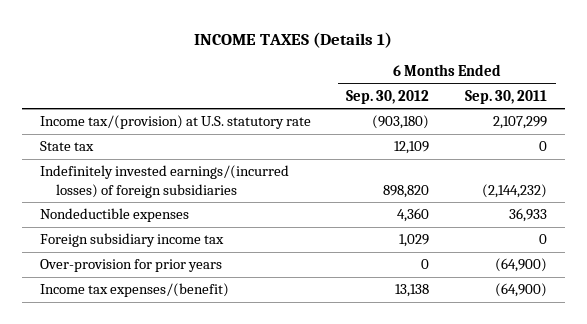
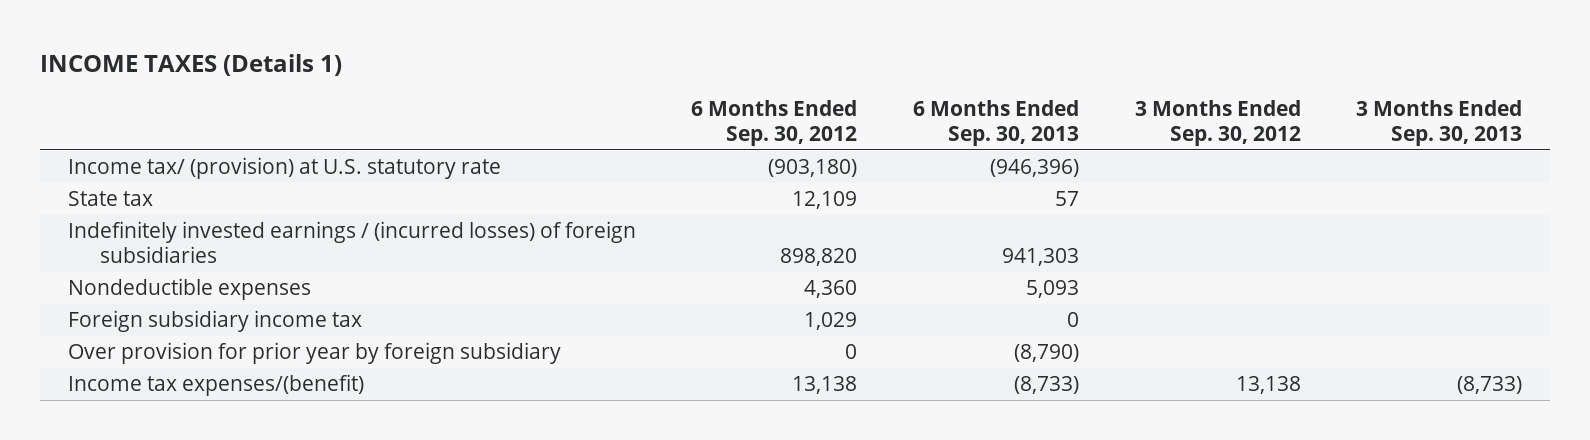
[464,89,547,104] Sep. 30, 2011 -> none
none -> [912,100,1079,147] 6 Months Ended Sep. 30, 2013
none -> [1134,100,1301,147] 3 Months Ended Sep. 30, 2012
none -> [1356,100,1523,147] 3 Months Ended Sep. 30, 2013
[40,115,312,130] Income tax/(provision) at U.S. statutory rate -> [67,157,501,180] Income tax/ (provision) at U.S. statutory rate
[40,165,290,198] Indefinitely invested earnings/(incurred losses) of foreign subsidiaries -> [67,221,636,264] Indefinitely invested earnings / (incurred losses) of foreign subsidiaries
[40,259,223,273] Over-provision for prior years -> [67,342,561,365] Over provision for prior year by foreign subsidiary

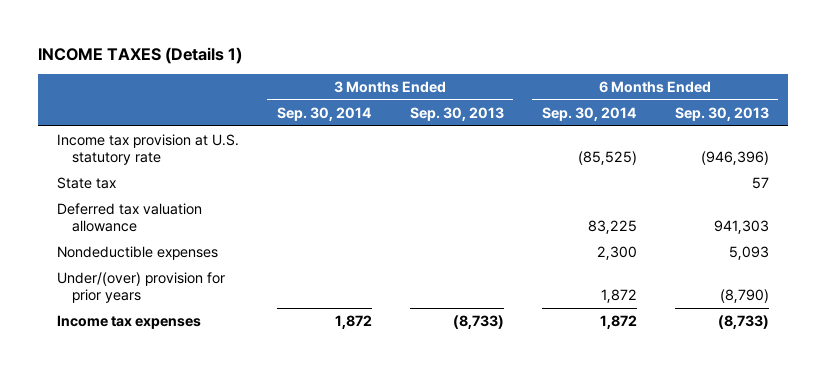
[691,100,858,147] 6 Months Ended Sep. 30, 2012 -> none
[1134,100,1301,147] 3 Months Ended Sep. 30, 2012 -> none
none -> [276,107,372,122] Sep. 30, 2014
none -> [541,107,637,122] Sep. 30, 2014
[67,157,501,180] Income tax/ (provision) at U.S. statutory rate -> [56,134,239,166] Income tax provision at U.S. statutory rate
[67,221,636,264] Indefinitely invested earnings / (incurred losses) of foreign subsidiaries -> [56,203,202,233] Deferred tax valuation allowance
[67,310,362,333] Foreign subsidiary income tax -> none
[67,342,561,365] Over provision for prior year by foreign subsidiary -> [56,272,225,304] Under/(over) provision for prior years
[67,374,364,397] Income tax expenses/(benefit) -> [56,315,201,330] Income tax expenses

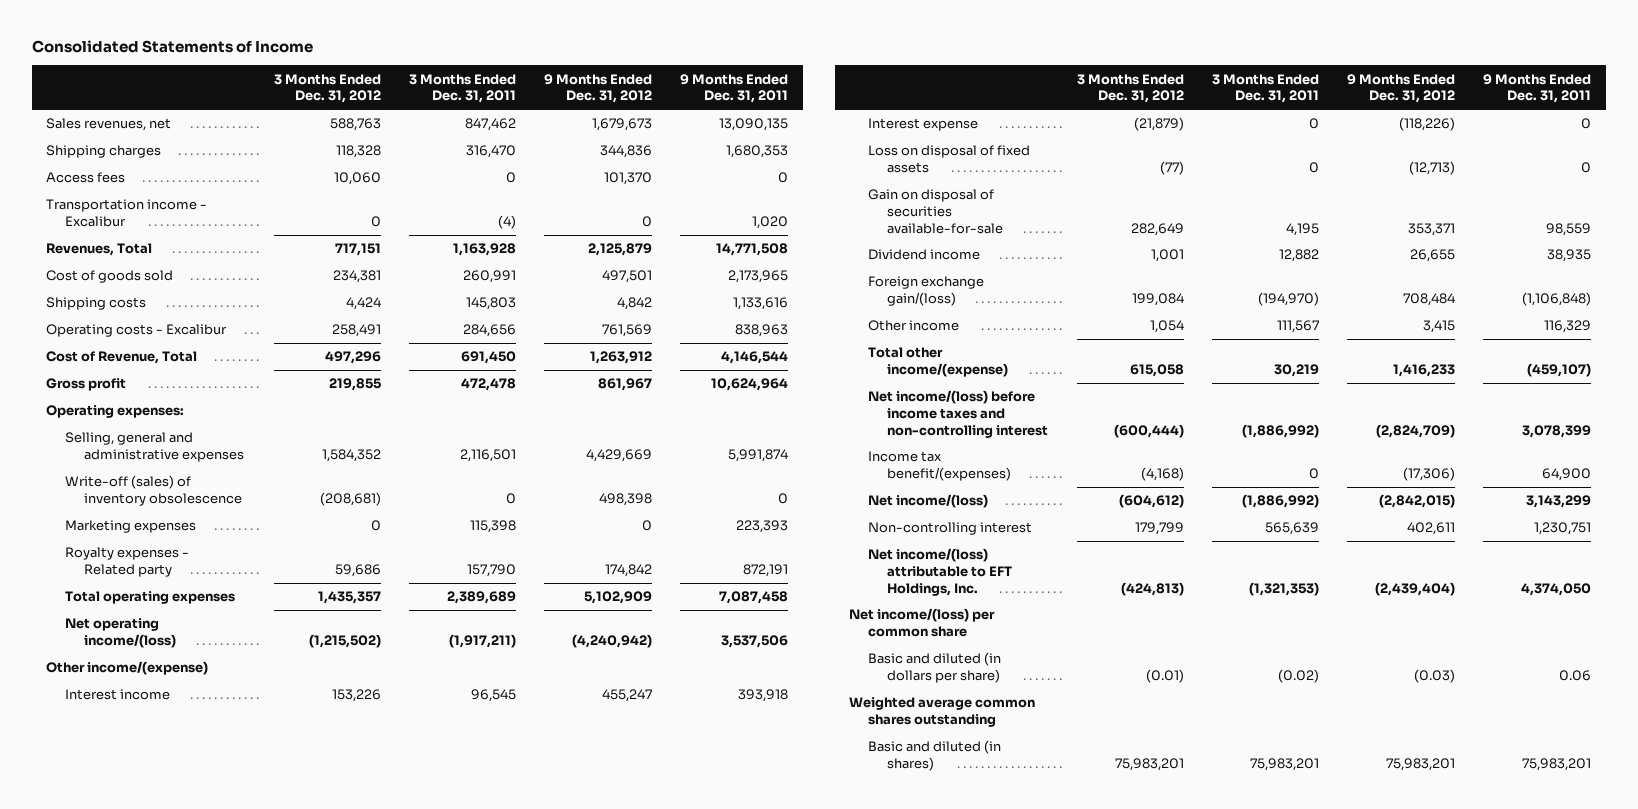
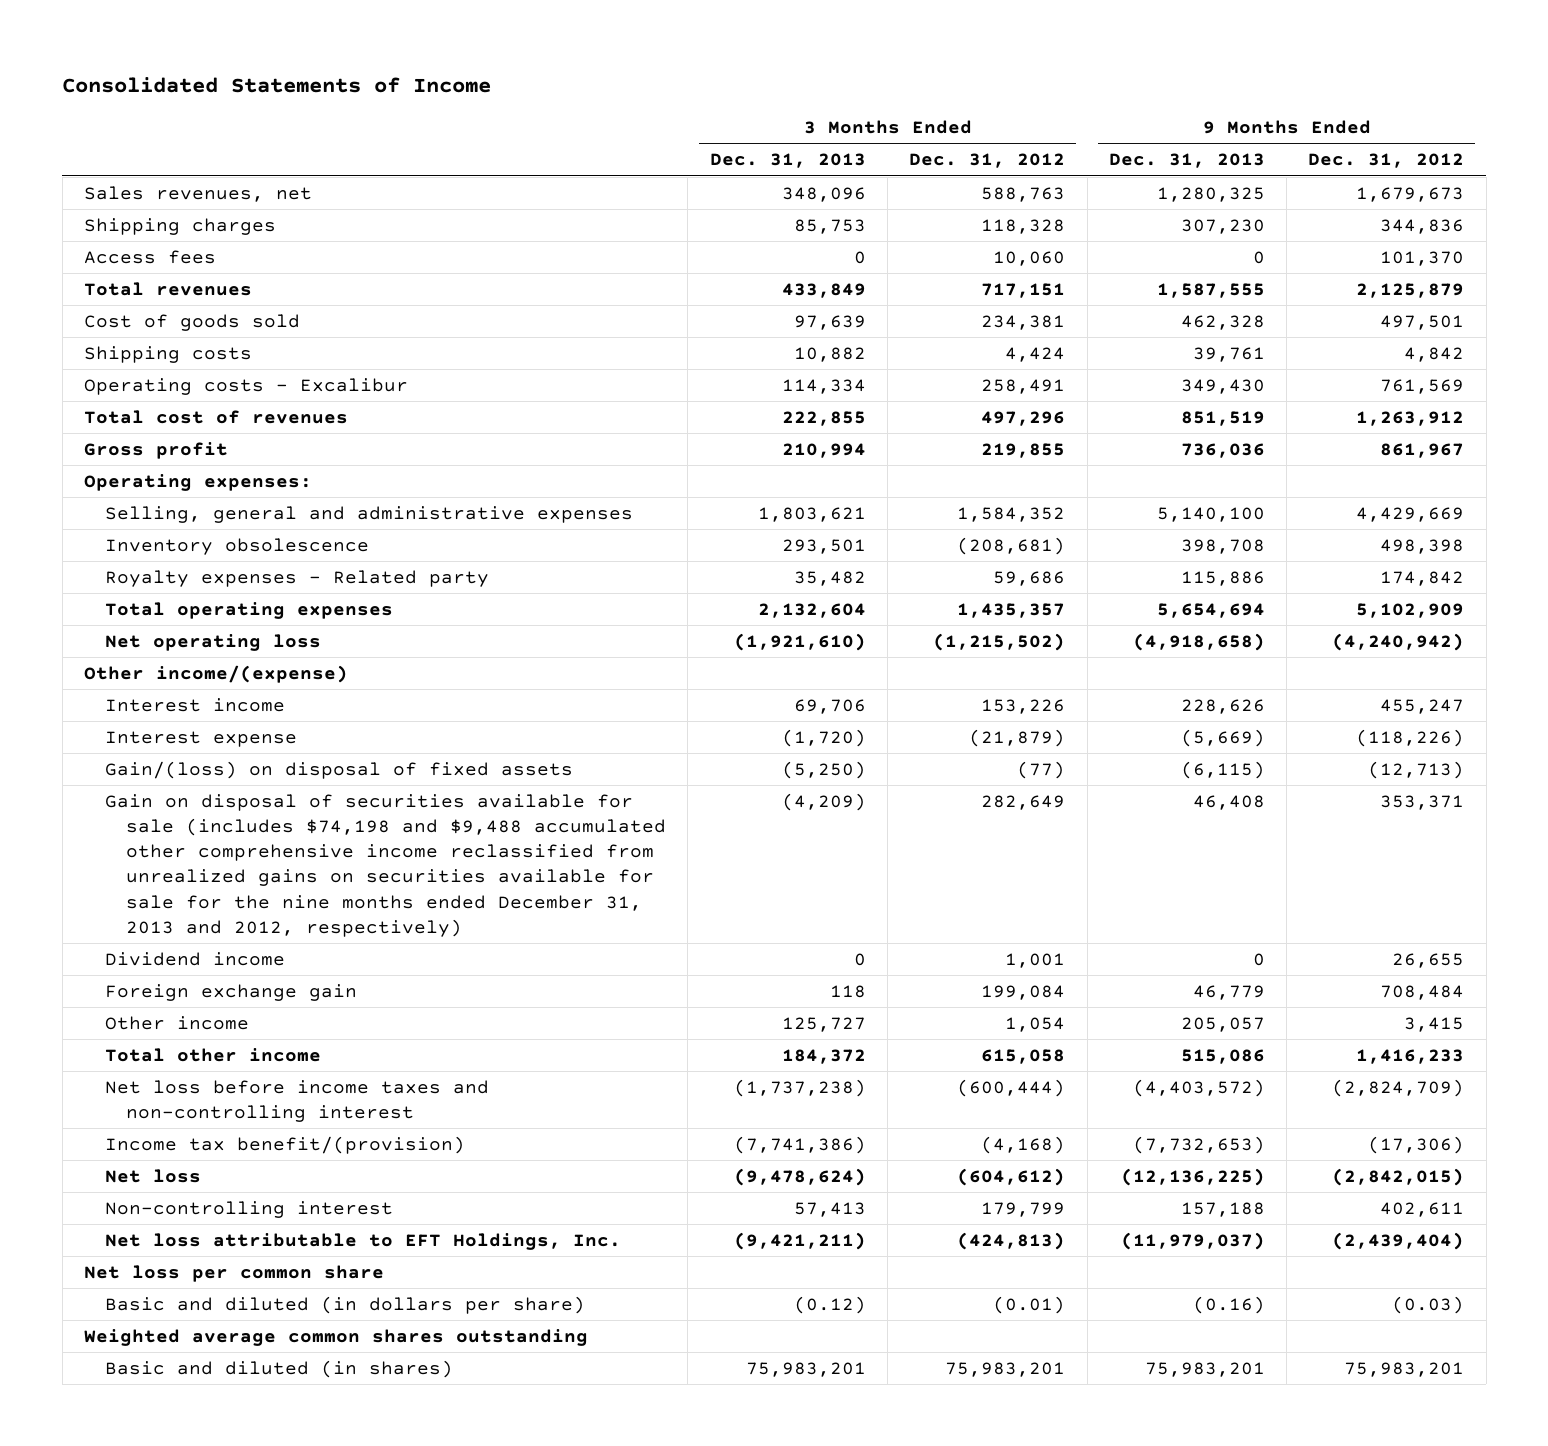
[408,73,516,104] 3 Months Ended Dec. 31, 2011 -> none
[680,73,789,104] 9 Months Ended Dec. 31, 2011 -> none
none -> [709,153,866,169] Dec. 31, 2013
none -> [1108,153,1265,169] Dec. 31, 2013
[46,199,208,227] Transportation income - Excalibur -> none
[46,243,153,257] Revenues, Total -> [83,281,252,296] Total revenues
[46,351,198,365] Cost of Revenue, Total -> [83,409,348,424] Total cost of revenues
[65,520,197,534] Marketing expenses -> none
[65,475,243,506] Write-off (sales) of inventory obsolescence -> [104,537,369,555] Inventory obsolescence
[65,618,177,648] Net operating income/(loss) -> [104,633,321,651] Net operating loss
[868,145,1031,173] Loss on disposal of fixed assets -> [104,760,573,779] Gain/(loss) on disposal of fixed assets
[868,189,1004,234] Gain on disposal of securities available-for-sale -> [104,793,667,937] Gain on disposal of securities available for sale (includes $74,198 and $9,488 accumulated other comprehensive income reclassified from unrealized gains on securities available for sale for the nine months ended December 31, 2013 and 2012, respectively)
[868,276,985,306] Foreign exchange gain/(loss) -> [104,983,357,1001] Foreign exchange gain
[868,347,1009,377] Total other income/(expense) -> [104,1047,321,1062] Total other income
[868,390,1049,438] Net income/(loss) before income taxes and non-controlling interest -> [104,1079,489,1122] Net loss before income taxes and non-controlling interest
[868,451,1012,481] Income tax benefit/(expenses) -> [104,1135,465,1154] Income tax benefit/(provision)
[868,494,989,509] Net income/(loss) -> [104,1168,201,1183] Net loss
[868,548,1013,596] Net income/(loss) attributable to EFT Holdings, Inc. -> [104,1232,621,1250] Net loss attributable to EFT Holdings, Inc.
[849,608,996,637] Net income/(loss) per common share -> [83,1264,384,1282] Net loss per common share

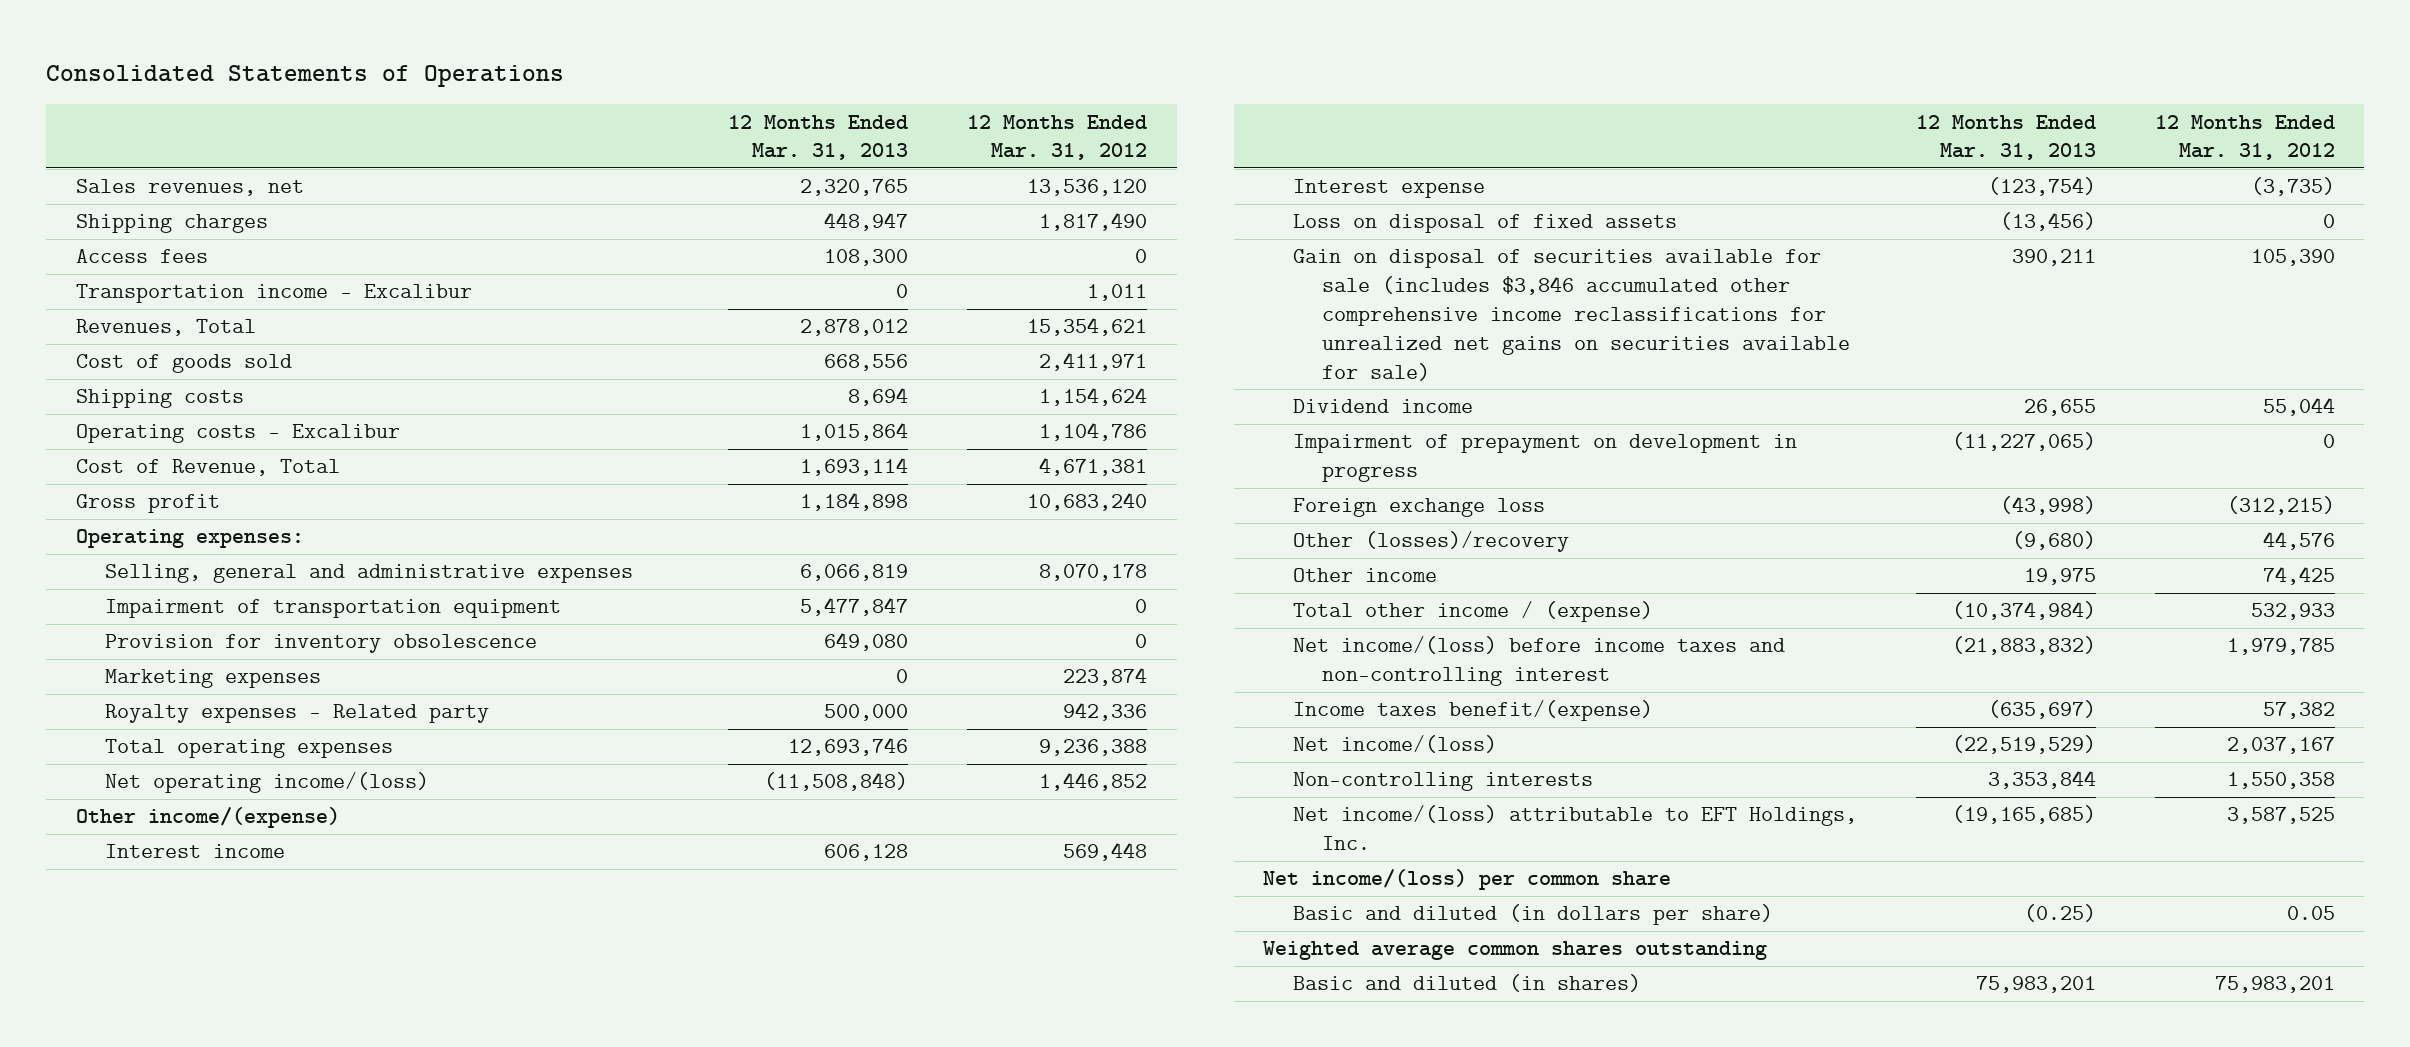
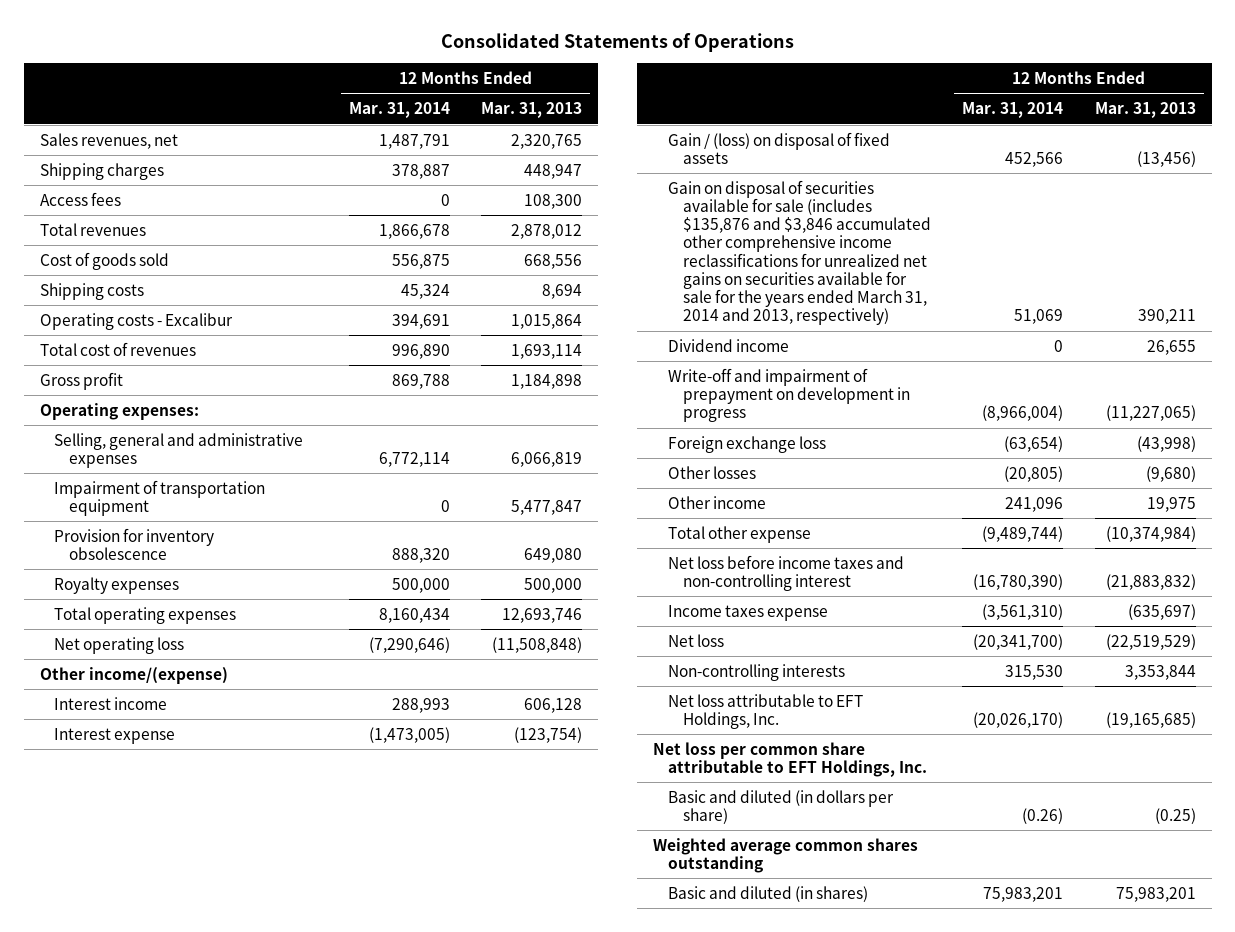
[967,114,1148,161] 12 Months Ended Mar. 31, 2012 -> none
none -> [348,102,450,119] Mar. 31, 2014
[75,284,472,304] Transportation income - Excalibur -> none
[75,319,256,337] Revenues, Total -> [39,222,146,236] Total revenues
[75,459,340,477] Cost of Revenue, Total -> [39,341,196,356] Total cost of revenues
[104,669,321,689] Marketing expenses -> none
[104,704,489,724] Royalty expenses - Related party -> [54,576,180,594] Royalty expenses
[104,772,429,794] Net operating income/(loss) -> [54,636,185,654] Net operating loss
[1292,214,1677,234] Loss on disposal of fixed assets -> [667,131,890,164] Gain / (loss) on disposal of fixed assets
[1292,249,1850,381] Gain on disposal of securities available for sale (includes $3,846 accumulated other comprehensive income reclassifications for unrealized net gains on securities available for sale) -> [667,179,931,326] Gain on disposal of securities available for sale (includes $135,876 and $3,846 accumulated other comprehensive income reclassifications for unrealized net gains on securities available for sale for the years ended March 31, 2014 and 2013, respectively)
[1292,434,1797,483] Impairment of prepayment on development in progress -> [667,367,910,423] Write-off and impairment of prepayment on development in progress
[1292,531,1569,553] Other (losses)/recovery -> [667,465,756,479] Other losses
[1292,601,1653,623] Total other income / (expense) -> [667,525,811,543] Total other expense
[1292,636,1785,687] Net income/(loss) before income taxes and non-controlling interest -> [667,554,904,591] Net loss before income taxes and non-controlling interest
[1292,700,1653,722] Income taxes benefit/(expense) -> [667,604,828,621] Income taxes expense
[1292,735,1497,754] Net income/(loss) -> [667,633,724,647] Net loss
[1292,805,1857,851] Net income/(loss) attributable to EFT Holdings, Inc. -> [667,693,863,729] Net loss attributable to EFT Holdings, Inc.
[1263,869,1672,891] Net income/(loss) per common share -> [652,741,927,777] Net loss per common share attributable to EFT Holdings, Inc.

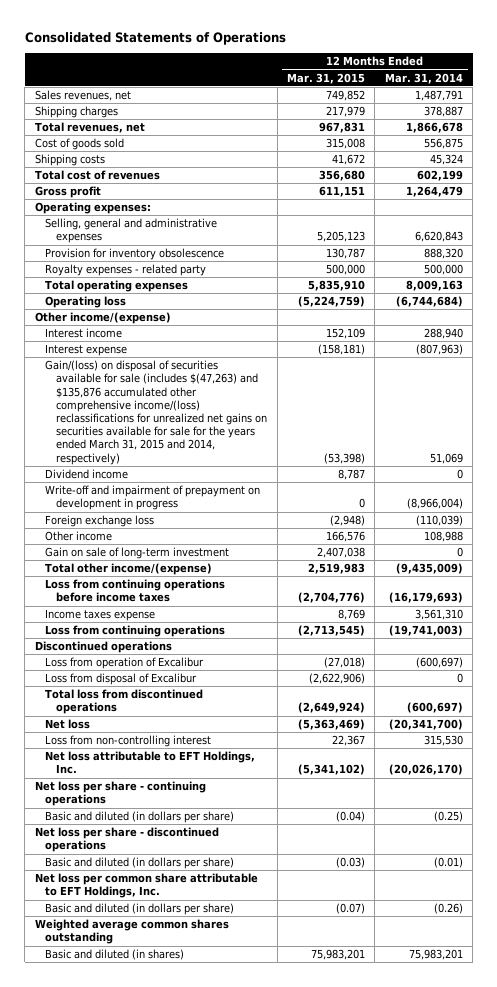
[481,102,583,119] Mar. 31, 2013 -> none
none -> [286,72,365,84] Mar. 31, 2015
[39,191,121,206] Access fees -> none
[39,222,146,236] Total revenues -> [34,122,145,134] Total revenues, net
[39,312,233,330] Operating costs - Excalibur -> none
[391,343,450,359] 996,890 -> [416,170,463,182] 602,199
[391,373,450,389] 869,788 -> [405,186,463,198] 1,264,479
[54,479,266,516] Impairment of transportation equipment -> none
[378,451,450,467] 6,772,114 -> [414,231,463,243] 6,620,843
[54,576,180,594] Royalty expenses -> [45,264,207,277] Royalty expenses - related party
[378,607,450,623] 8,160,434 -> [405,280,463,292] 8,009,163
[54,636,185,654] Net operating loss -> [45,296,127,309] Operating loss
[368,636,450,653] (7,290,646) -> [395,296,463,308] (6,744,684)
[667,131,890,164] Gain / (loss) on disposal of fixed assets -> none
[391,697,450,713] 288,993 -> [423,328,463,340] 288,940
[368,726,450,743] (1,473,005) -> [415,344,463,356] (807,963)
[667,179,931,326] Gain on disposal of securities available for sale (includes $135,876 and $3,846 accumulated other comprehensive income reclassifications for unrealized net gains on securities available for sale for the years ended March 31, 2014 and 2013, respectively) -> [45,360,268,465] Gain/(loss) on disposal of securities available for sale (includes $(47,263) and $135,876 accumulated other comprehensive income/(loss) reclassifications for unrealized net gains on securities available for sale for the years ended March 31, 2015 and 2014, respectively)
[667,465,756,479] Other losses -> none
[667,554,904,591] Net loss before income taxes and non-controlling interest -> none
[1004,435,1064,452] (63,654) -> [415,515,463,527] (110,039)
[1005,496,1064,512] 241,096 -> [423,531,463,543] 108,988
none -> [45,547,230,560] Gain on sale of long-term investment
[667,525,811,543] Total other expense -> [45,563,213,576] Total other income/(expense)
[982,525,1064,542] (9,489,744) -> [395,563,463,575] (9,435,009)
none -> [45,579,226,603] Loss from continuing operations before income taxes
[982,603,1064,620] (3,561,310) -> [414,609,463,621] 3,561,310
none -> [45,625,226,638] Loss from continuing operations
none -> [34,641,172,654] Discontinued operations
none -> [45,657,205,670] Loss from operation of Excalibur
none -> [45,673,198,686] Loss from disposal of Excalibur
none -> [45,689,204,715] Total loss from discontinued operations
[667,663,845,681] Non-controlling interests -> [45,735,212,748] Loss from non-controlling interest
none -> [34,781,206,807] Net loss per share - continuing operations
none -> [45,811,235,824] Basic and diluted (in dollars per share)
none -> [34,827,219,853] Net loss per share - discontinued operations
none -> [45,857,235,870] Basic and diluted (in dollars per share)

